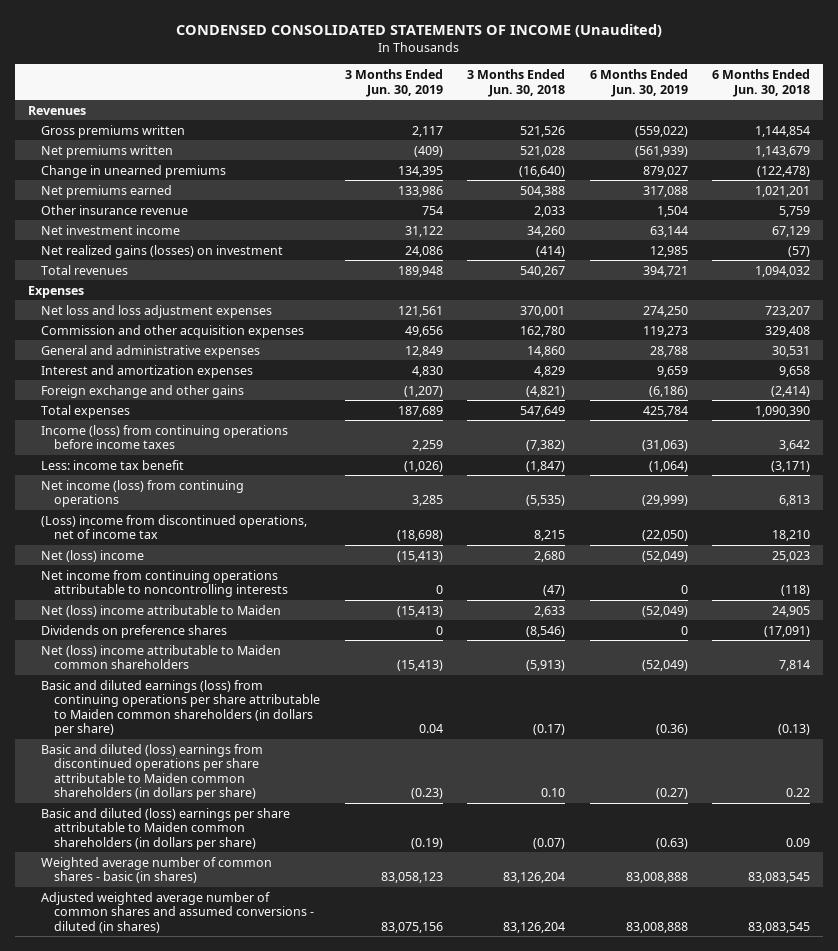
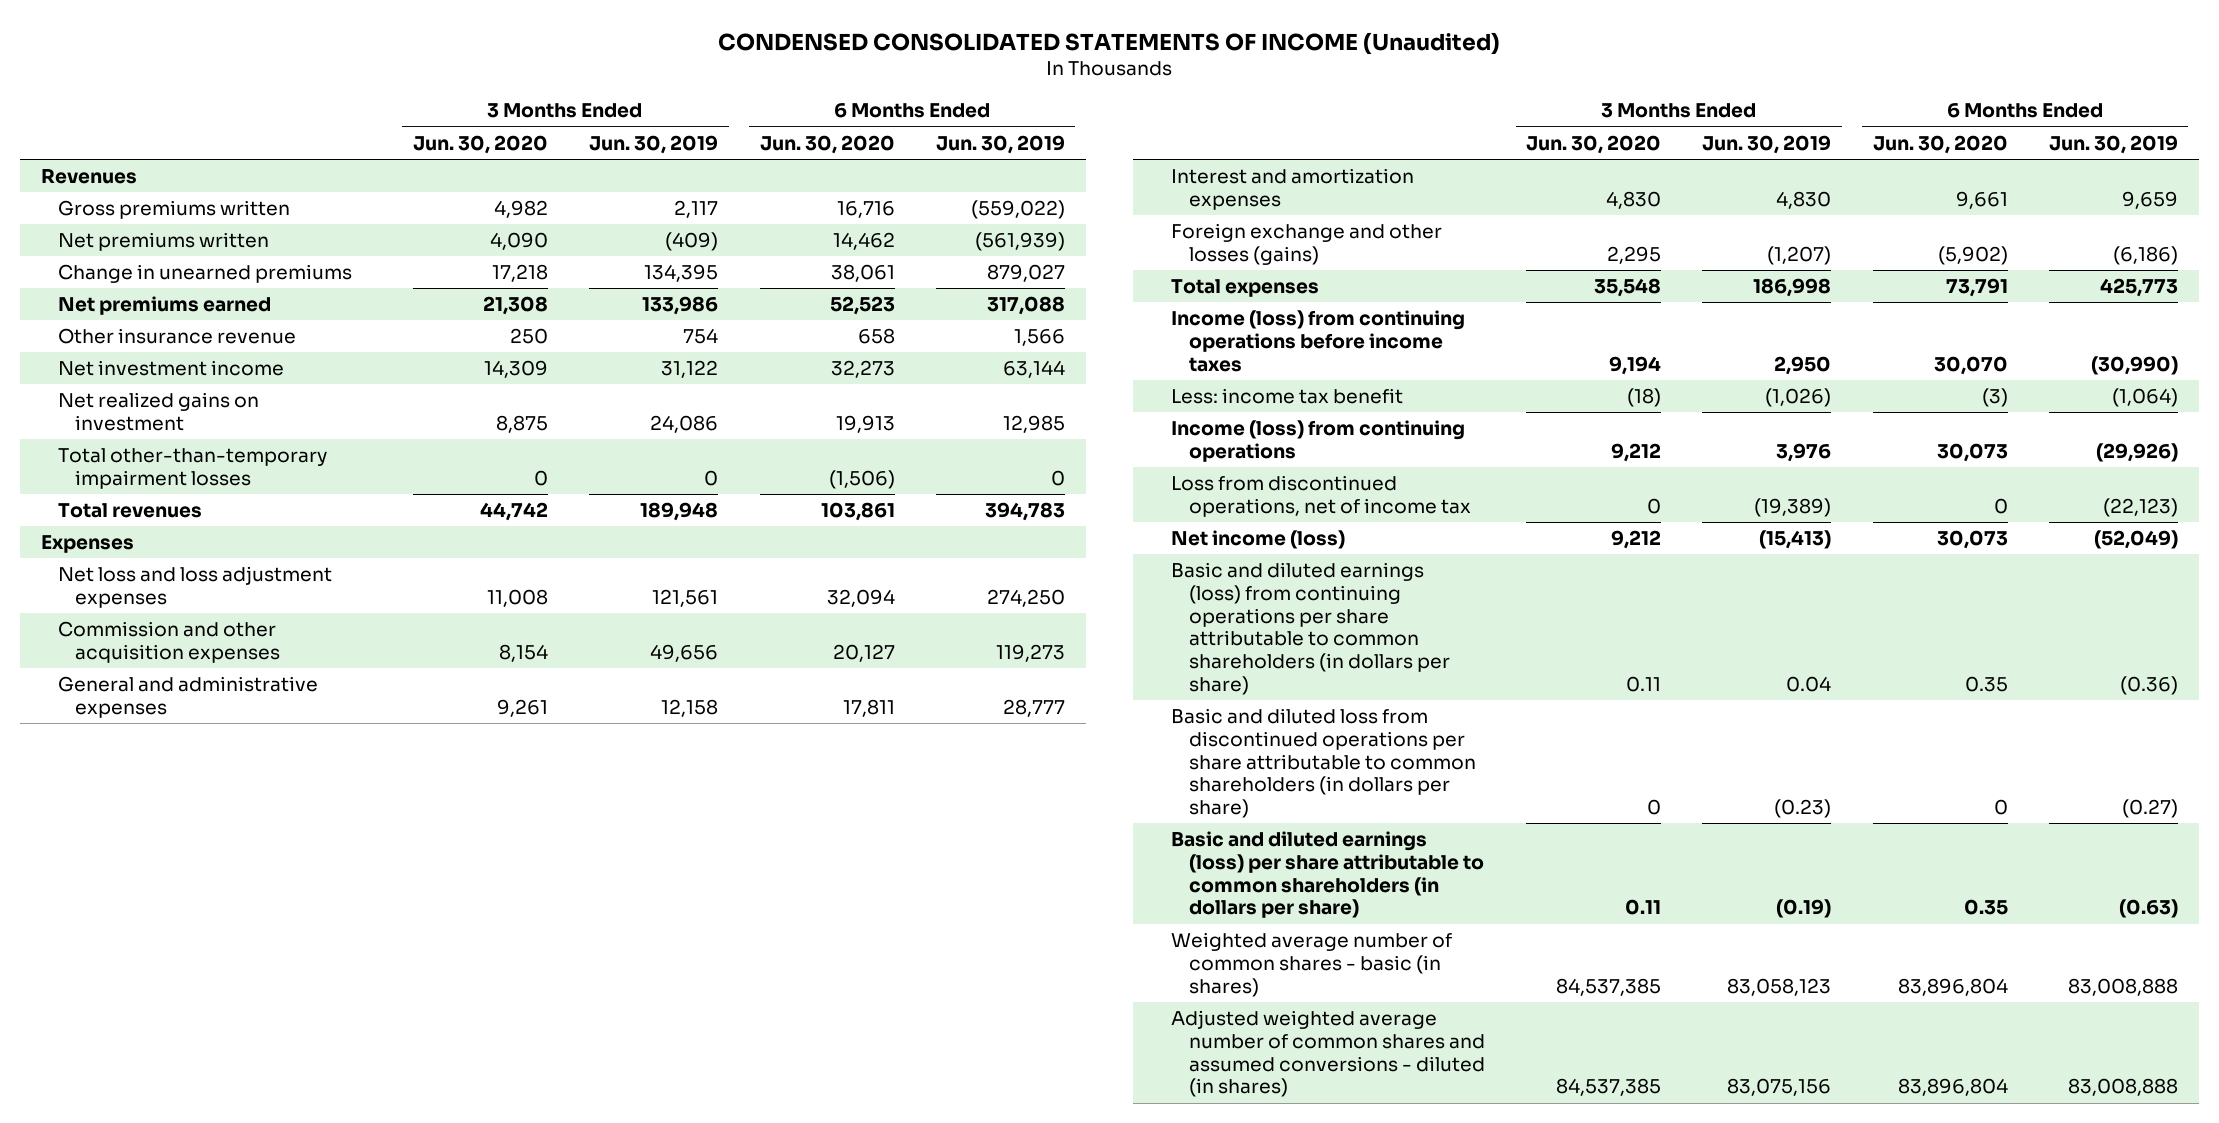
[467,69,566,97] 3 Months Ended Jun. 30, 2018 -> none
[712,69,811,97] 6 Months Ended Jun. 30, 2018 -> none
none -> [412,134,548,154] Jun. 30, 2020
none -> [759,134,895,154] Jun. 30, 2020
[656,205,688,217] 1,504 -> [1013,329,1065,347] 1,566
[40,244,283,258] Net realized gains (losses) on investment -> [58,392,260,431] Net realized gains on investment
none -> [58,448,328,489] Total other-than-temporary impairment losses
[642,265,688,277] 394,721 -> [984,502,1065,522] 394,783
[404,345,443,357] 12,849 -> [661,698,719,717] 12,158
[649,345,688,357] 28,788 -> [1002,698,1065,717] 28,777
[40,384,244,398] Foreign exchange and other gains -> [1171,223,1443,265] Foreign exchange and other losses (gains)
[397,405,443,417] 187,689 -> [1753,278,1832,298] 186,998
[642,405,688,417] 425,784 -> [2100,278,2179,298] 425,773
[411,440,443,452] 2,259 -> [1774,355,1832,375] 2,950
[641,440,688,452] (31,063) -> [2091,355,2179,375] (30,990)
[40,549,144,562] Net (loss) income -> none
[40,569,289,598] Net income from continuing operations attributable to noncontrolling interests -> none
[40,624,227,638] Dividends on preference shares -> none
[40,644,281,670] Net (loss) income attributable to Maiden common shareholders -> none
[40,479,244,508] Net income (loss) from continuing operations -> [1171,420,1466,462] Income (loss) from continuing operations
[411,495,443,507] 3,285 -> [1776,442,1832,462] 3,976
[641,495,688,507] (29,999) -> [2096,442,2179,462] (29,926)
[40,514,307,540] (Loss) income from discontinued operations, net of income tax -> [1171,475,1471,517] Loss from discontinued operations, net of income tax
[396,530,443,542] (18,698) -> [1754,497,1832,517] (19,389)
[641,530,688,542] (22,050) -> [2103,497,2179,517] (22,123)
[40,604,281,617] Net (loss) income attributable to Maiden -> [1171,530,1346,550] Net income (loss)
[40,679,321,737] Basic and diluted earnings (loss) from continuing operations per share attributable to Maiden common shareholders (in dollars per share) -> [1171,562,1450,695] Basic and diluted earnings (loss) from continuing operations per share attributable to common shareholders (in dollars per share)
[40,743,263,801] Basic and diluted (loss) earnings from discontinued operations per share attributable to Maiden common shareholders (in dollars per share) -> [1171,708,1476,818] Basic and diluted loss from discontinued operations per share attributable to common shareholders (in dollars per share)
[40,807,290,850] Basic and diluted (loss) earnings per share attributable to Maiden common shareholders (in dollars per share) -> [1171,831,1484,919] Basic and diluted earnings (loss) per share attributable to common shareholders (in dollars per share)

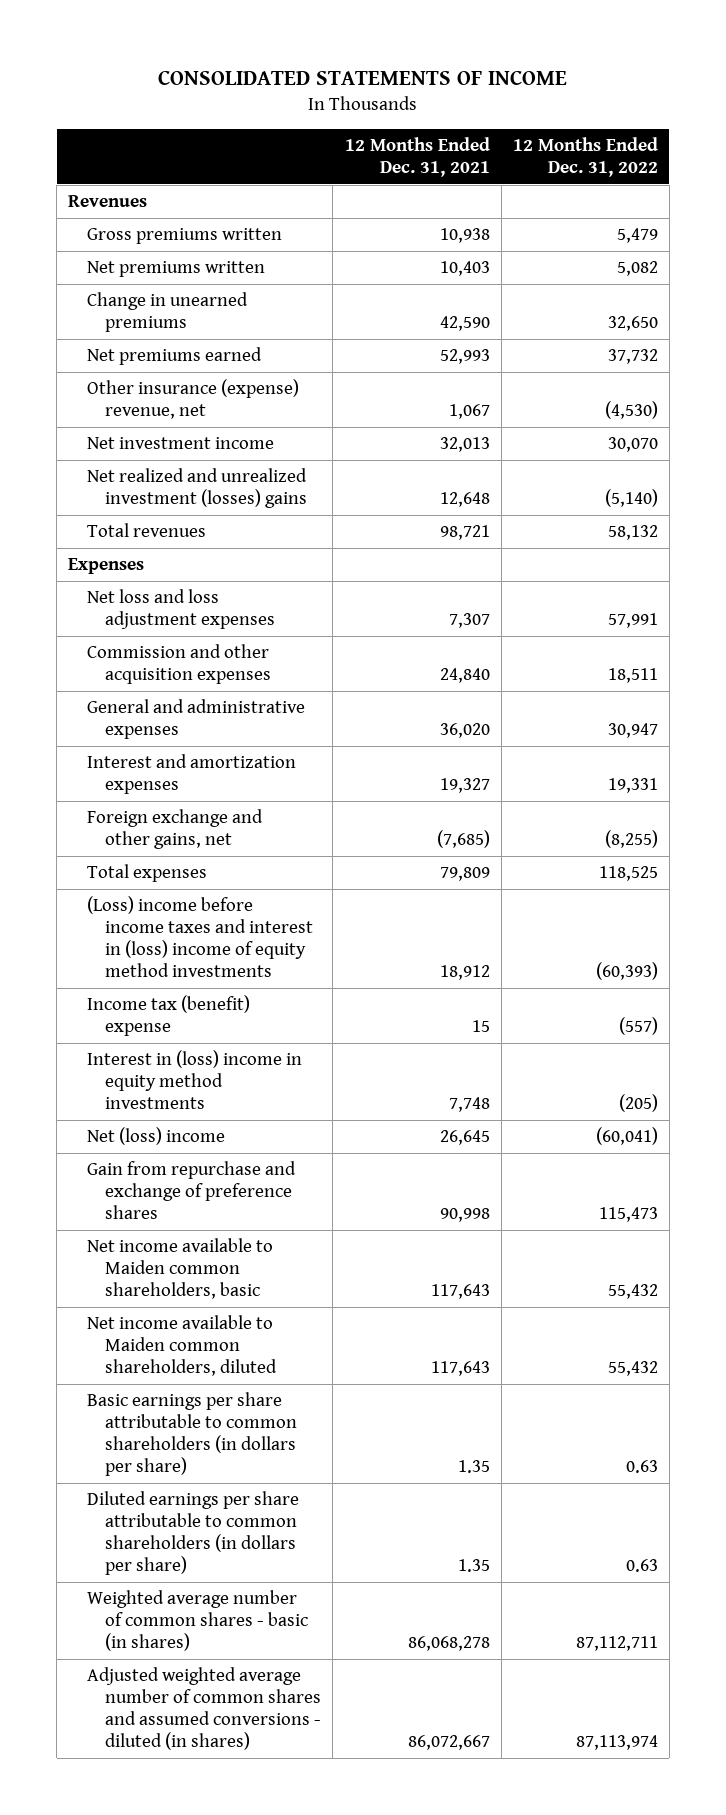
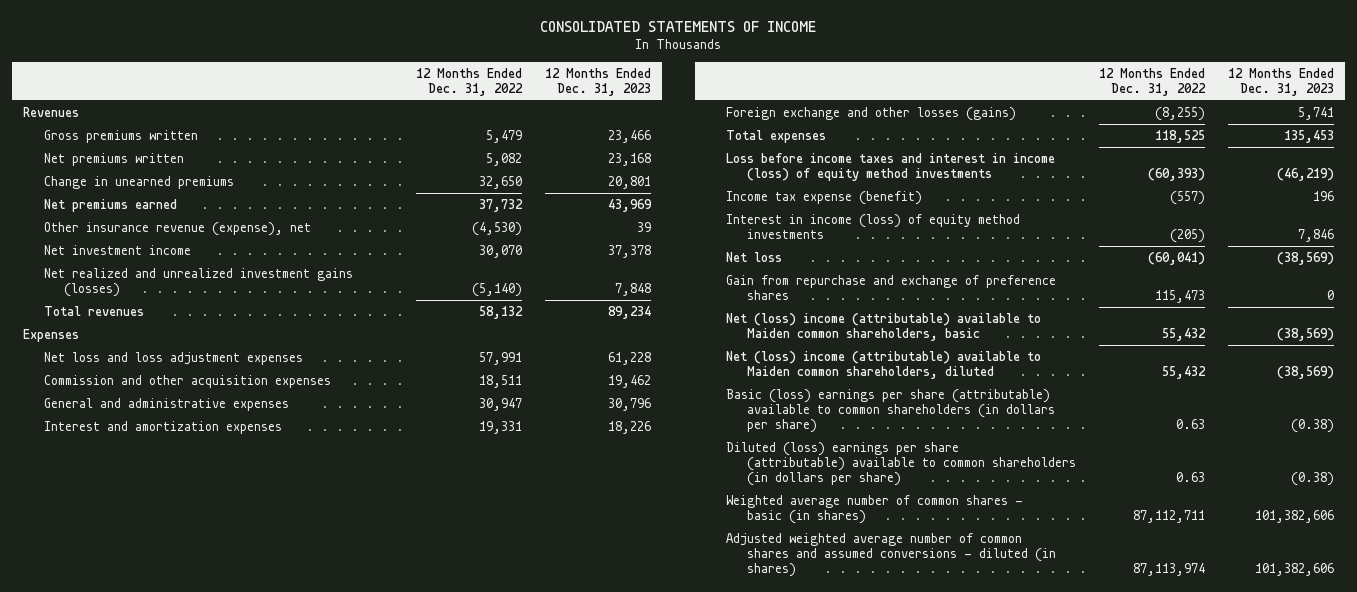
[344,137,490,178] 12 Months Ended Dec. 31, 2021 -> none
none -> [544,67,651,96] 12 Months Ended Dec. 31, 2023
[86,379,299,420] Other insurance (expense) revenue, net -> [43,222,311,237] Other insurance revenue (expense), net
[86,468,308,509] Net realized and unrealized investment (losses) gains -> [43,268,353,297] Net realized and unrealized investment gains (losses)
[86,809,263,850] Foreign exchange and other gains, net -> [726,107,1017,122] Foreign exchange and other losses (gains)
[86,896,314,978] (Loss) income before income taxes and interest in (loss) income of equity method investments -> [726,153,1056,181] Loss before income taxes and interest in income (loss) of equity method investments
[86,995,250,1037] Income tax (benefit) expense -> [726,191,923,206] Income tax expense (benefit)
[86,1050,302,1110] Interest in (loss) income in equity method investments -> [726,214,1021,239] Interest in income (loss) of equity method investments
[86,1127,225,1146] Net (loss) income -> [726,252,783,263] Net loss
[86,1238,273,1300] Net income available to Maiden common shareholders, basic -> [726,313,1042,341] Net (loss) income (attributable) available to Maiden common shareholders, basic
[86,1315,278,1377] Net income available to Maiden common shareholders, diluted -> [726,351,1042,379] Net (loss) income (attributable) available to Maiden common shareholders, diluted
[86,1392,298,1477] Basic earnings per share attributable to common shareholders (in dollars per share) -> [726,389,1055,433] Basic (loss) earnings per share (attributable) available to common shareholders (in dollars per share)
[86,1491,299,1576] Diluted earnings per share attributable to common shareholders (in dollars per share) -> [726,442,1076,486] Diluted (loss) earnings per share (attributable) available to common shareholders (in dollars per share)

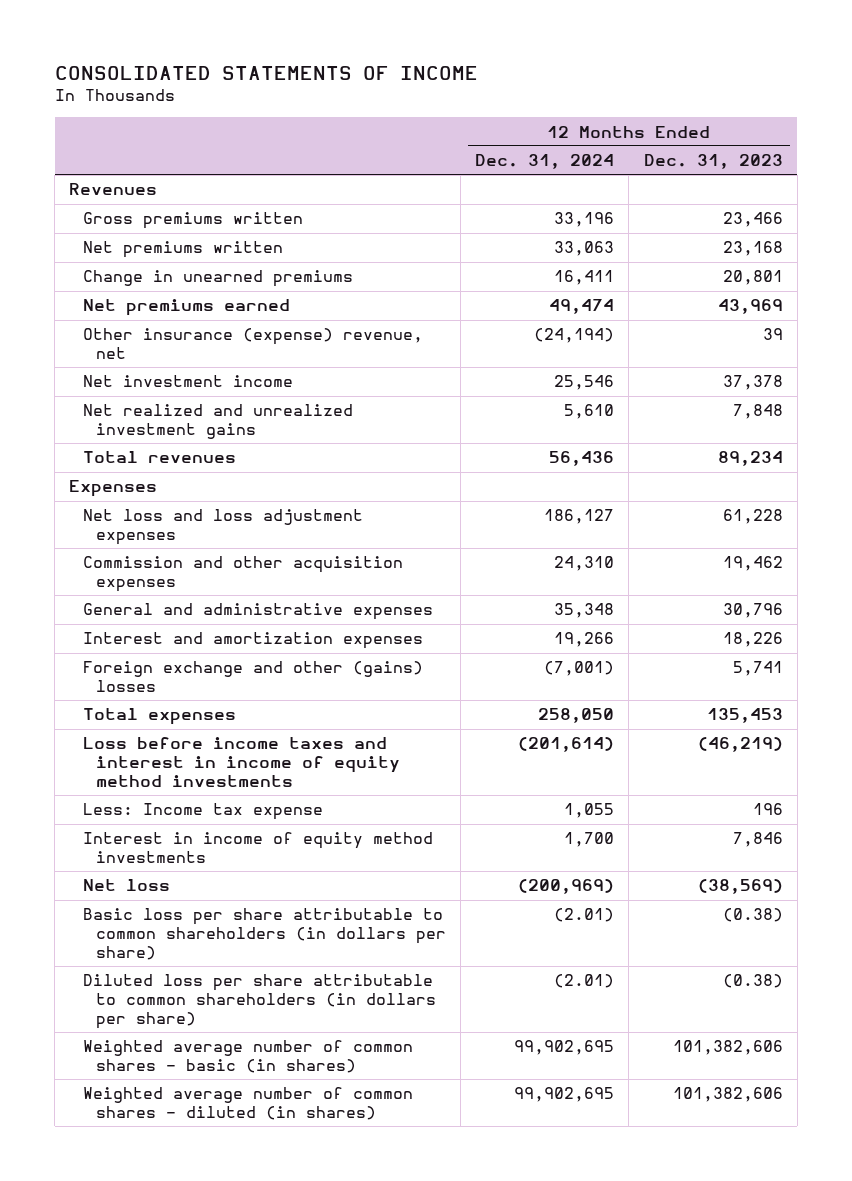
[415,67,523,96] 12 Months Ended Dec. 31, 2022 -> none
none -> [475,154,615,170] Dec. 31, 2024
[43,222,311,237] Other insurance revenue (expense), net -> [82,328,423,360] Other insurance (expense) revenue, net
[43,268,353,297] Net realized and unrealized investment gains (losses) -> [82,404,353,440] Net realized and unrealized investment gains
[726,107,1017,122] Foreign exchange and other losses (gains) -> [82,661,423,693] Foreign exchange and other (gains) losses
[726,153,1056,181] Loss before income taxes and interest in income (loss) of equity method investments -> [82,737,401,788] Loss before income taxes and interest in income of equity method investments
[726,191,923,206] Income tax expense (benefit) -> [82,803,323,821] Less: Income tax expense
[726,214,1021,239] Interest in income (loss) of equity method investments -> [82,832,433,864] Interest in income of equity method investments
[726,275,1057,300] Gain from repurchase and exchange of preference shares -> none
[726,313,1042,341] Net (loss) income (attributable) available to Maiden common shareholders, basic -> none
[726,351,1042,379] Net (loss) income (attributable) available to Maiden common shareholders, diluted -> none
[726,389,1055,433] Basic (loss) earnings per share (attributable) available to common shareholders (in dollars per share) -> [82,908,447,961] Basic loss per share attributable to common shareholders (in dollars per share)
[726,442,1076,486] Diluted (loss) earnings per share (attributable) available to common shareholders (in dollars per share) -> [82,974,437,1030] Diluted loss per share attributable to common shareholders (in dollars per share)
[726,533,1056,577] Adjusted weighted average number of common shares and assumed conversions - diluted (in shares) -> [82,1087,413,1121] Weighted average number of common shares - diluted (in shares)

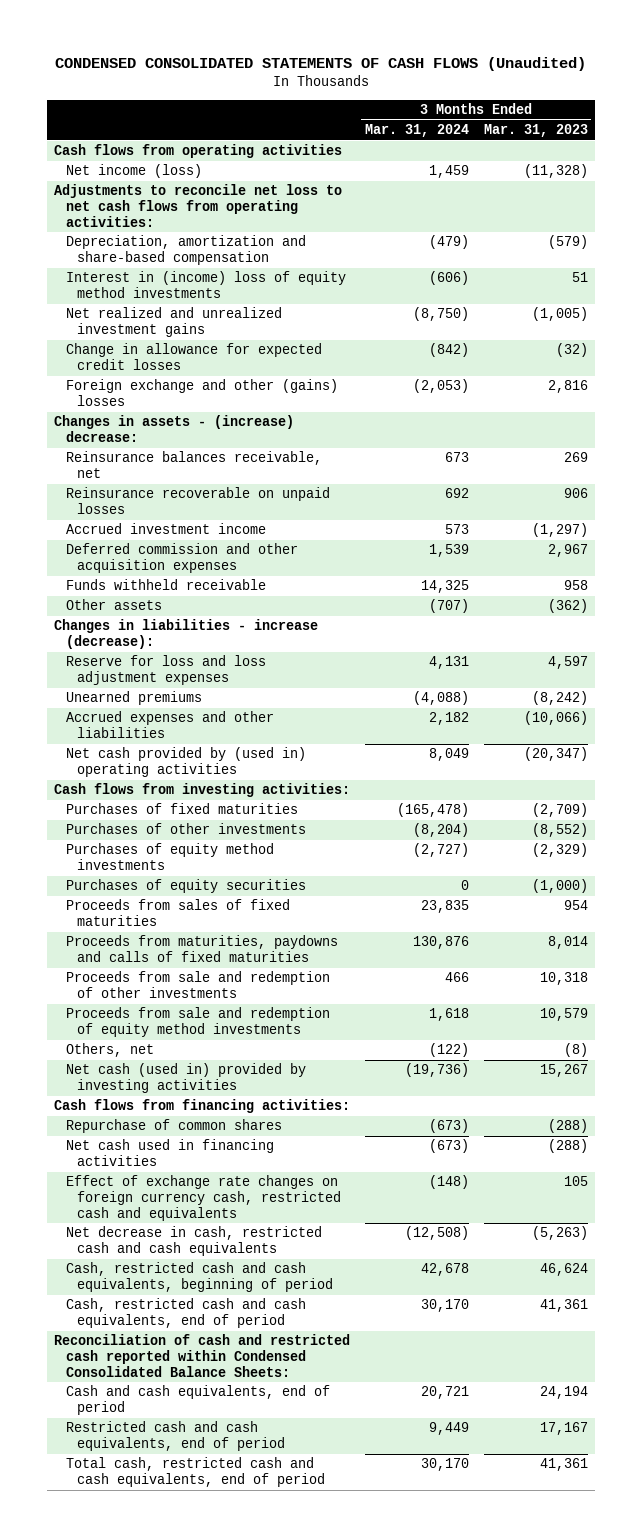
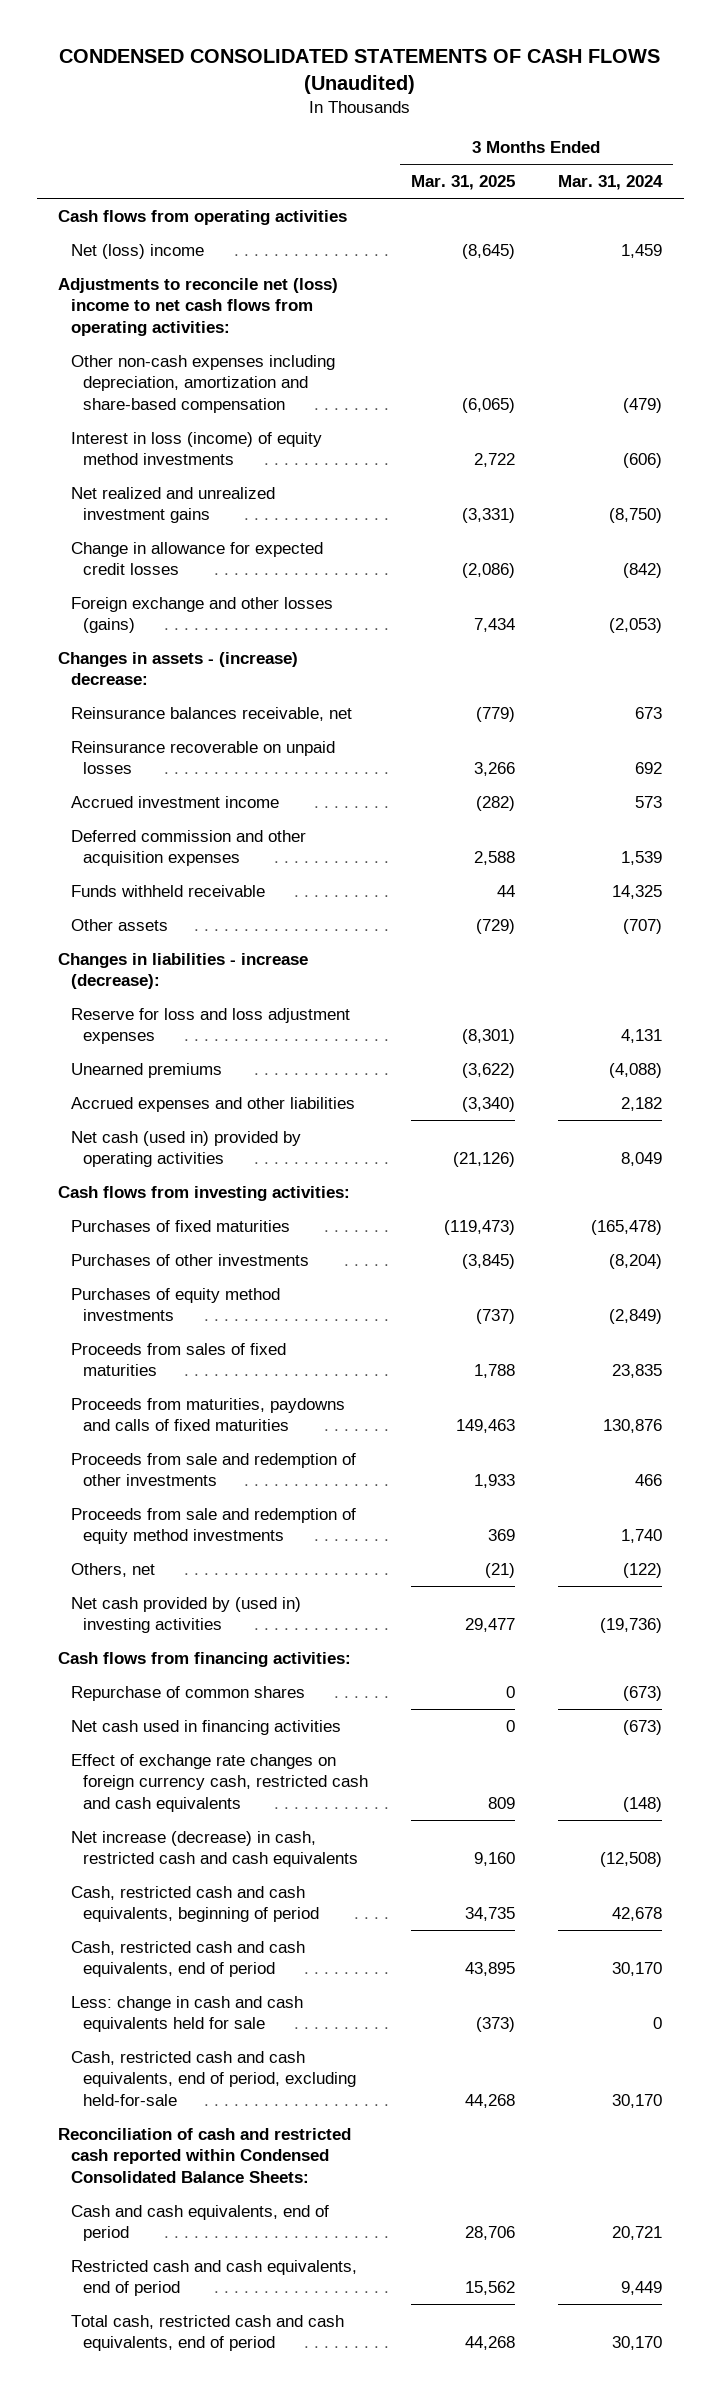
[483,124,588,138] Mar. 31, 2023 -> none
none -> [410,175,515,191] Mar. 31, 2025
[65,164,202,179] Net income (loss) -> [70,243,204,259] Net (loss) income
[54,184,343,227] Adjustments to reconcile net loss to net cash flows from operating activities: -> [58,277,339,336] Adjustments to reconcile net (loss) income to net cash flows from operating activities:
[65,235,306,266] Depreciation, amortization and share-based compensation -> [70,354,335,413] Other non-cash expenses including depreciation, amortization and share-based compensation
[65,271,346,299] Interest in (income) loss of equity method investments -> [70,431,322,466] Interest in loss (income) of equity method investments
[65,379,338,407] Foreign exchange and other (gains) losses -> [70,596,333,634] Foreign exchange and other losses (gains)
[65,747,306,778] Net cash provided by (used in) operating activities -> [70,1130,301,1168] Net cash (used in) provided by operating activities
[65,879,306,894] Purchases of equity securities -> none
[412,843,469,858] (2,727) -> [609,1309,663,1325] (2,849)
[428,1008,469,1022] 1,618 -> [621,1529,663,1544] 1,740
[65,1063,306,1094] Net cash (used in) provided by investing activities -> [70,1596,301,1634] Net cash provided by (used in) investing activities
[65,1175,342,1221] Effect of exchange rate changes on foreign currency cash, restricted cash and equivalents -> [70,1753,368,1812] Effect of exchange rate changes on foreign currency cash, restricted cash and cash equivalents
[65,1226,322,1257] Net decrease in cash, restricted cash and cash equivalents -> [70,1830,358,1868] Net increase (decrease) in cash, restricted cash and cash equivalents
none -> [70,1995,303,2033] Less: change in cash and cash equivalents held for sale
none -> [70,2050,356,2106] Cash, restricted cash and cash equivalents, end of period, excluding held-for-sale

